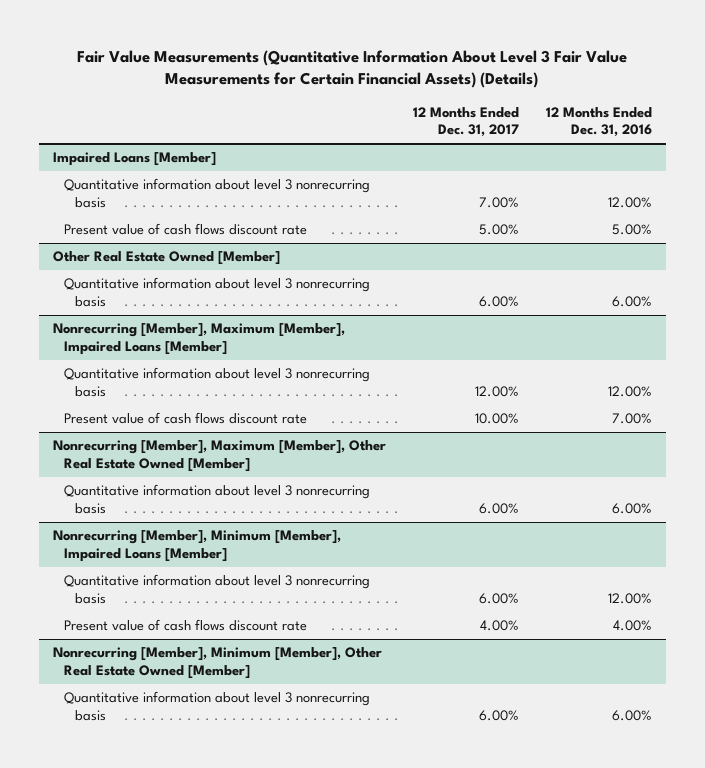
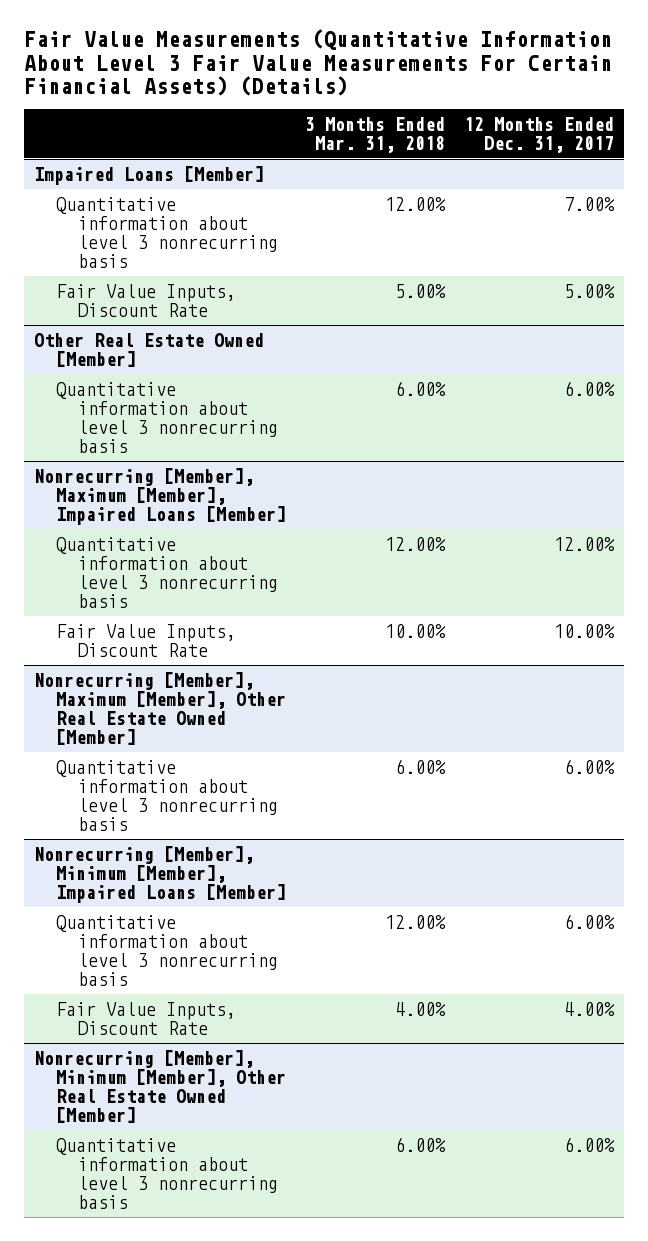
[77,49,628,89] Fair Value Measurements (Quantitative Information About Level 3 Fair Value Measurements for Certain Financial Assets) (Details) -> [23,29,612,96] Fair Value Measurements (Quantitative Information About Level 3 Fair Value Measurements For Certain Financial Assets) (Details)
[546,106,653,138] 12 Months Ended Dec. 31, 2016 -> none
none -> [305,116,446,153] 3 Months Ended Mar. 31, 2018
[63,223,307,236] Present value of cash flows discount rate -> [55,283,236,317] Fair Value Inputs, Discount Rate
[63,412,307,425] Present value of cash flows discount rate -> [55,623,236,657] Fair Value Inputs, Discount Rate
[63,619,307,632] Present value of cash flows discount rate -> [55,1001,236,1035] Fair Value Inputs, Discount Rate

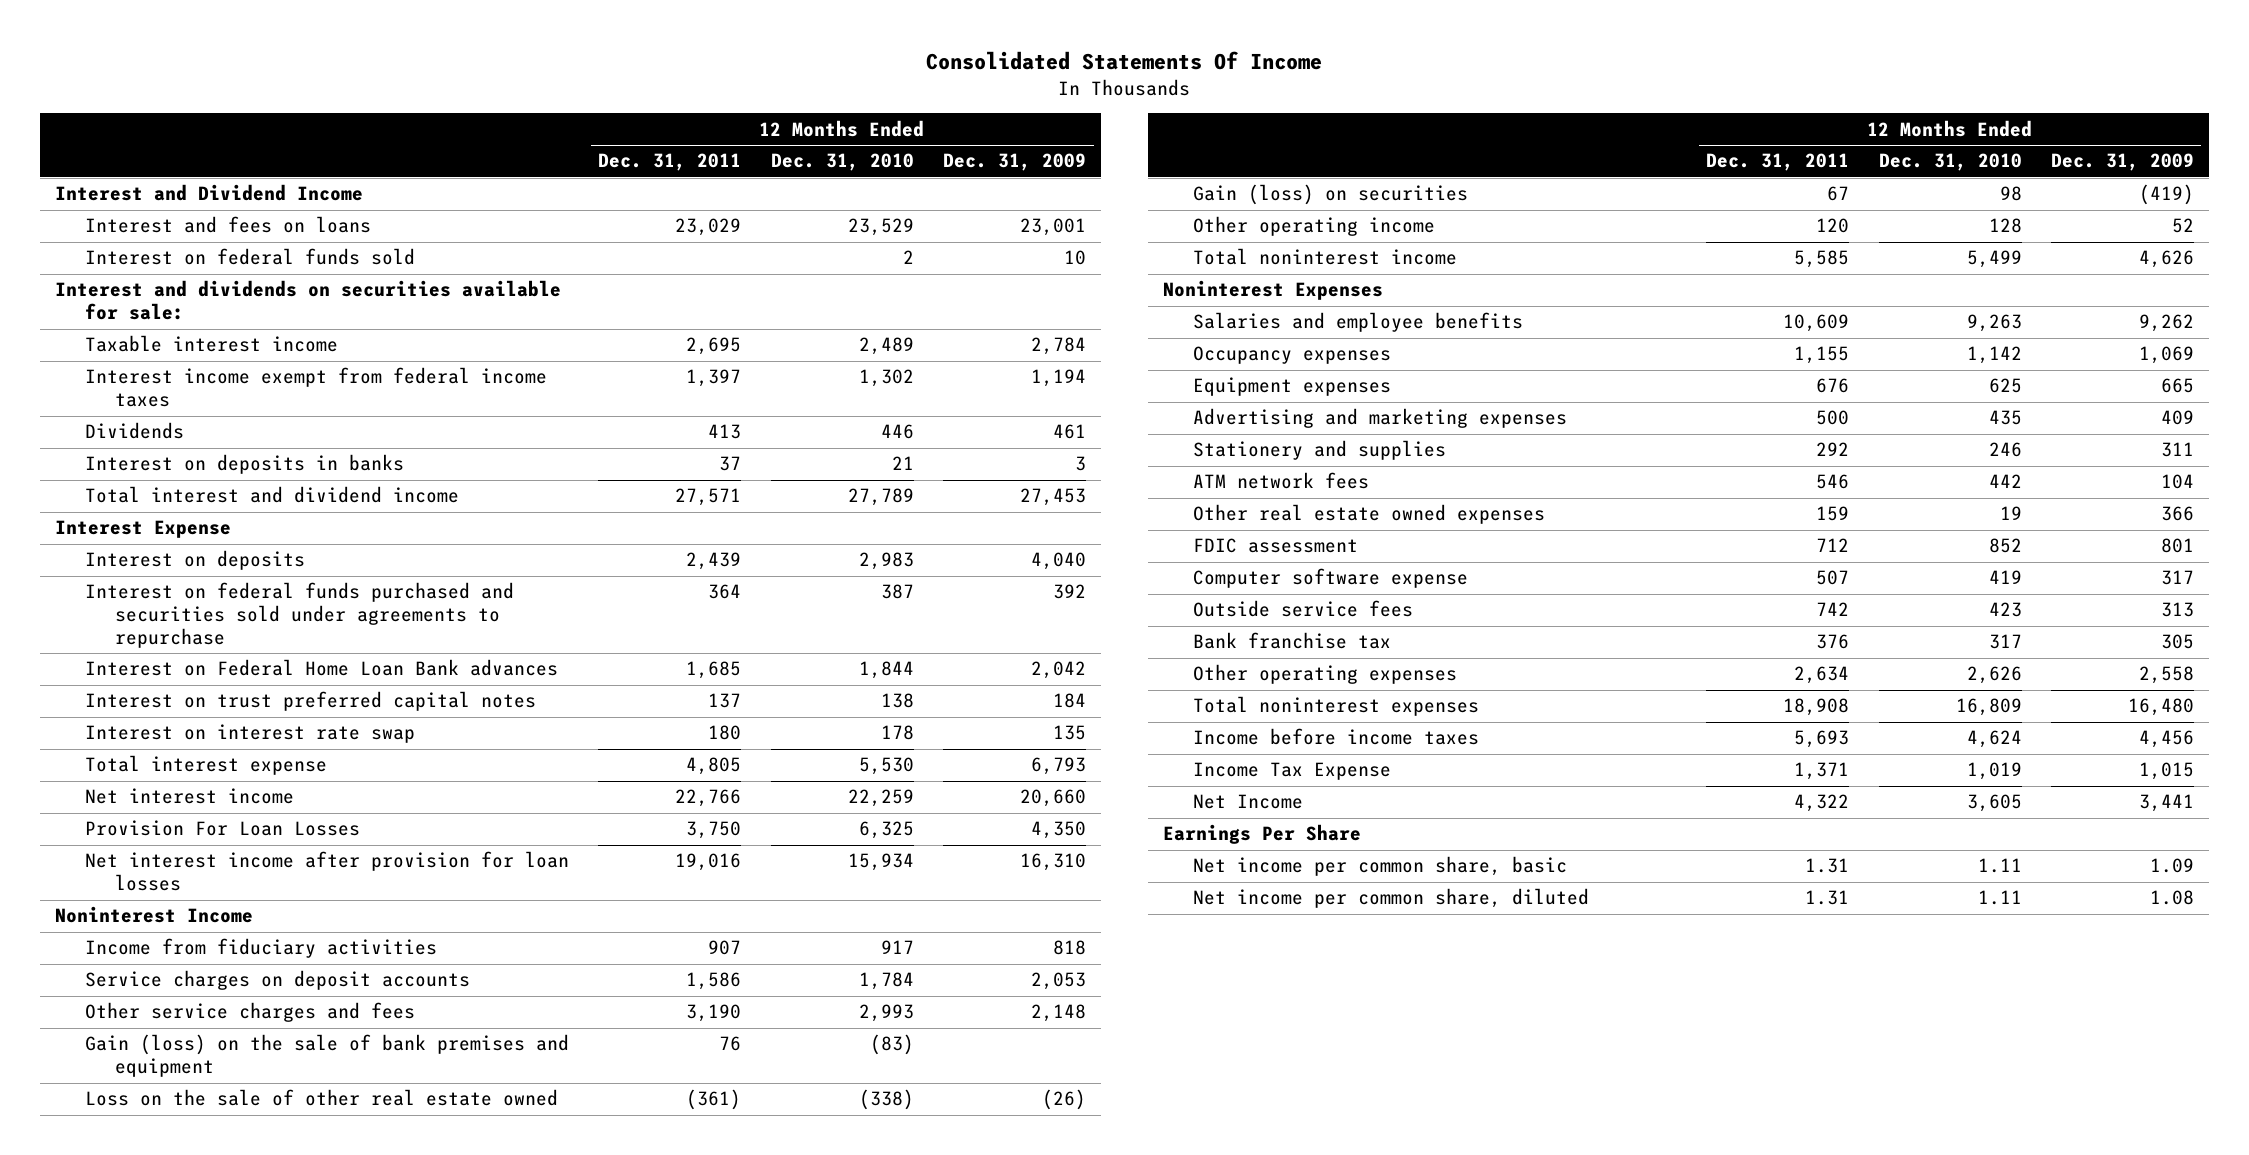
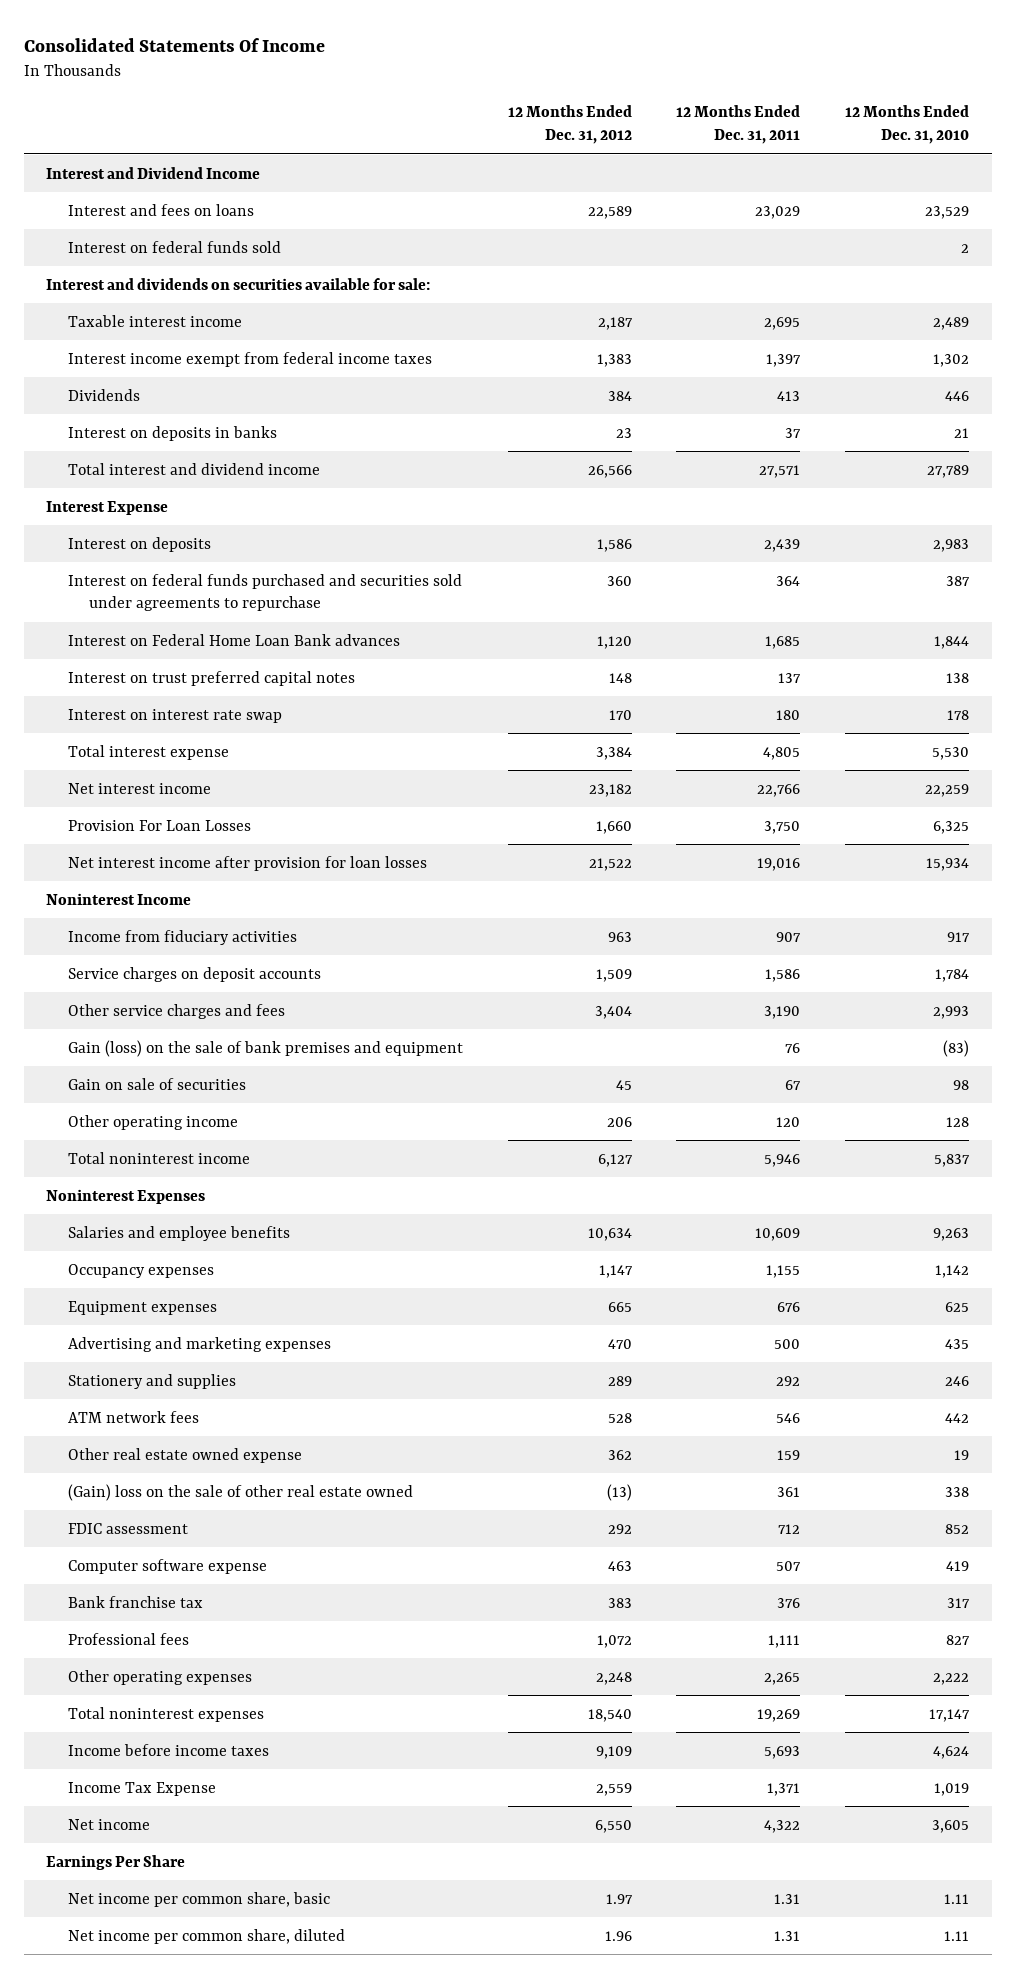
[943,153,1087,172] Dec. 31, 2009 -> none
none -> [507,105,632,145] 12 Months Ended Dec. 31, 2012
[84,1089,558,1107] Loss on the sale of other real estate owned -> none
[1192,184,1468,206] Gain (loss) on securities -> [67,1077,246,1090] Gain on sale of securities
[1794,250,1850,269] 5,585 -> [764,1153,801,1167] 5,946
[1966,250,2022,269] 5,499 -> [934,1153,971,1167] 5,837
[1192,504,1545,525] Other real estate owned expenses -> [67,1447,302,1463] Other real estate owned expense
none -> [67,1483,413,1501] (Gain) loss on the sale of other real estate owned
[1192,600,1413,618] Outside service fees -> none
none -> [67,1632,189,1645] Professional fees
[1794,666,1850,685] 2,634 -> [764,1671,801,1685] 2,265
[1966,666,2022,685] 2,626 -> [933,1672,970,1685] 2,222
[1783,698,1850,717] 18,908 -> [757,1708,801,1722] 19,269
[1955,698,2022,717] 16,809 -> [929,1708,971,1722] 17,147
[1192,794,1303,810] Net Income -> [67,1818,150,1830] Net income

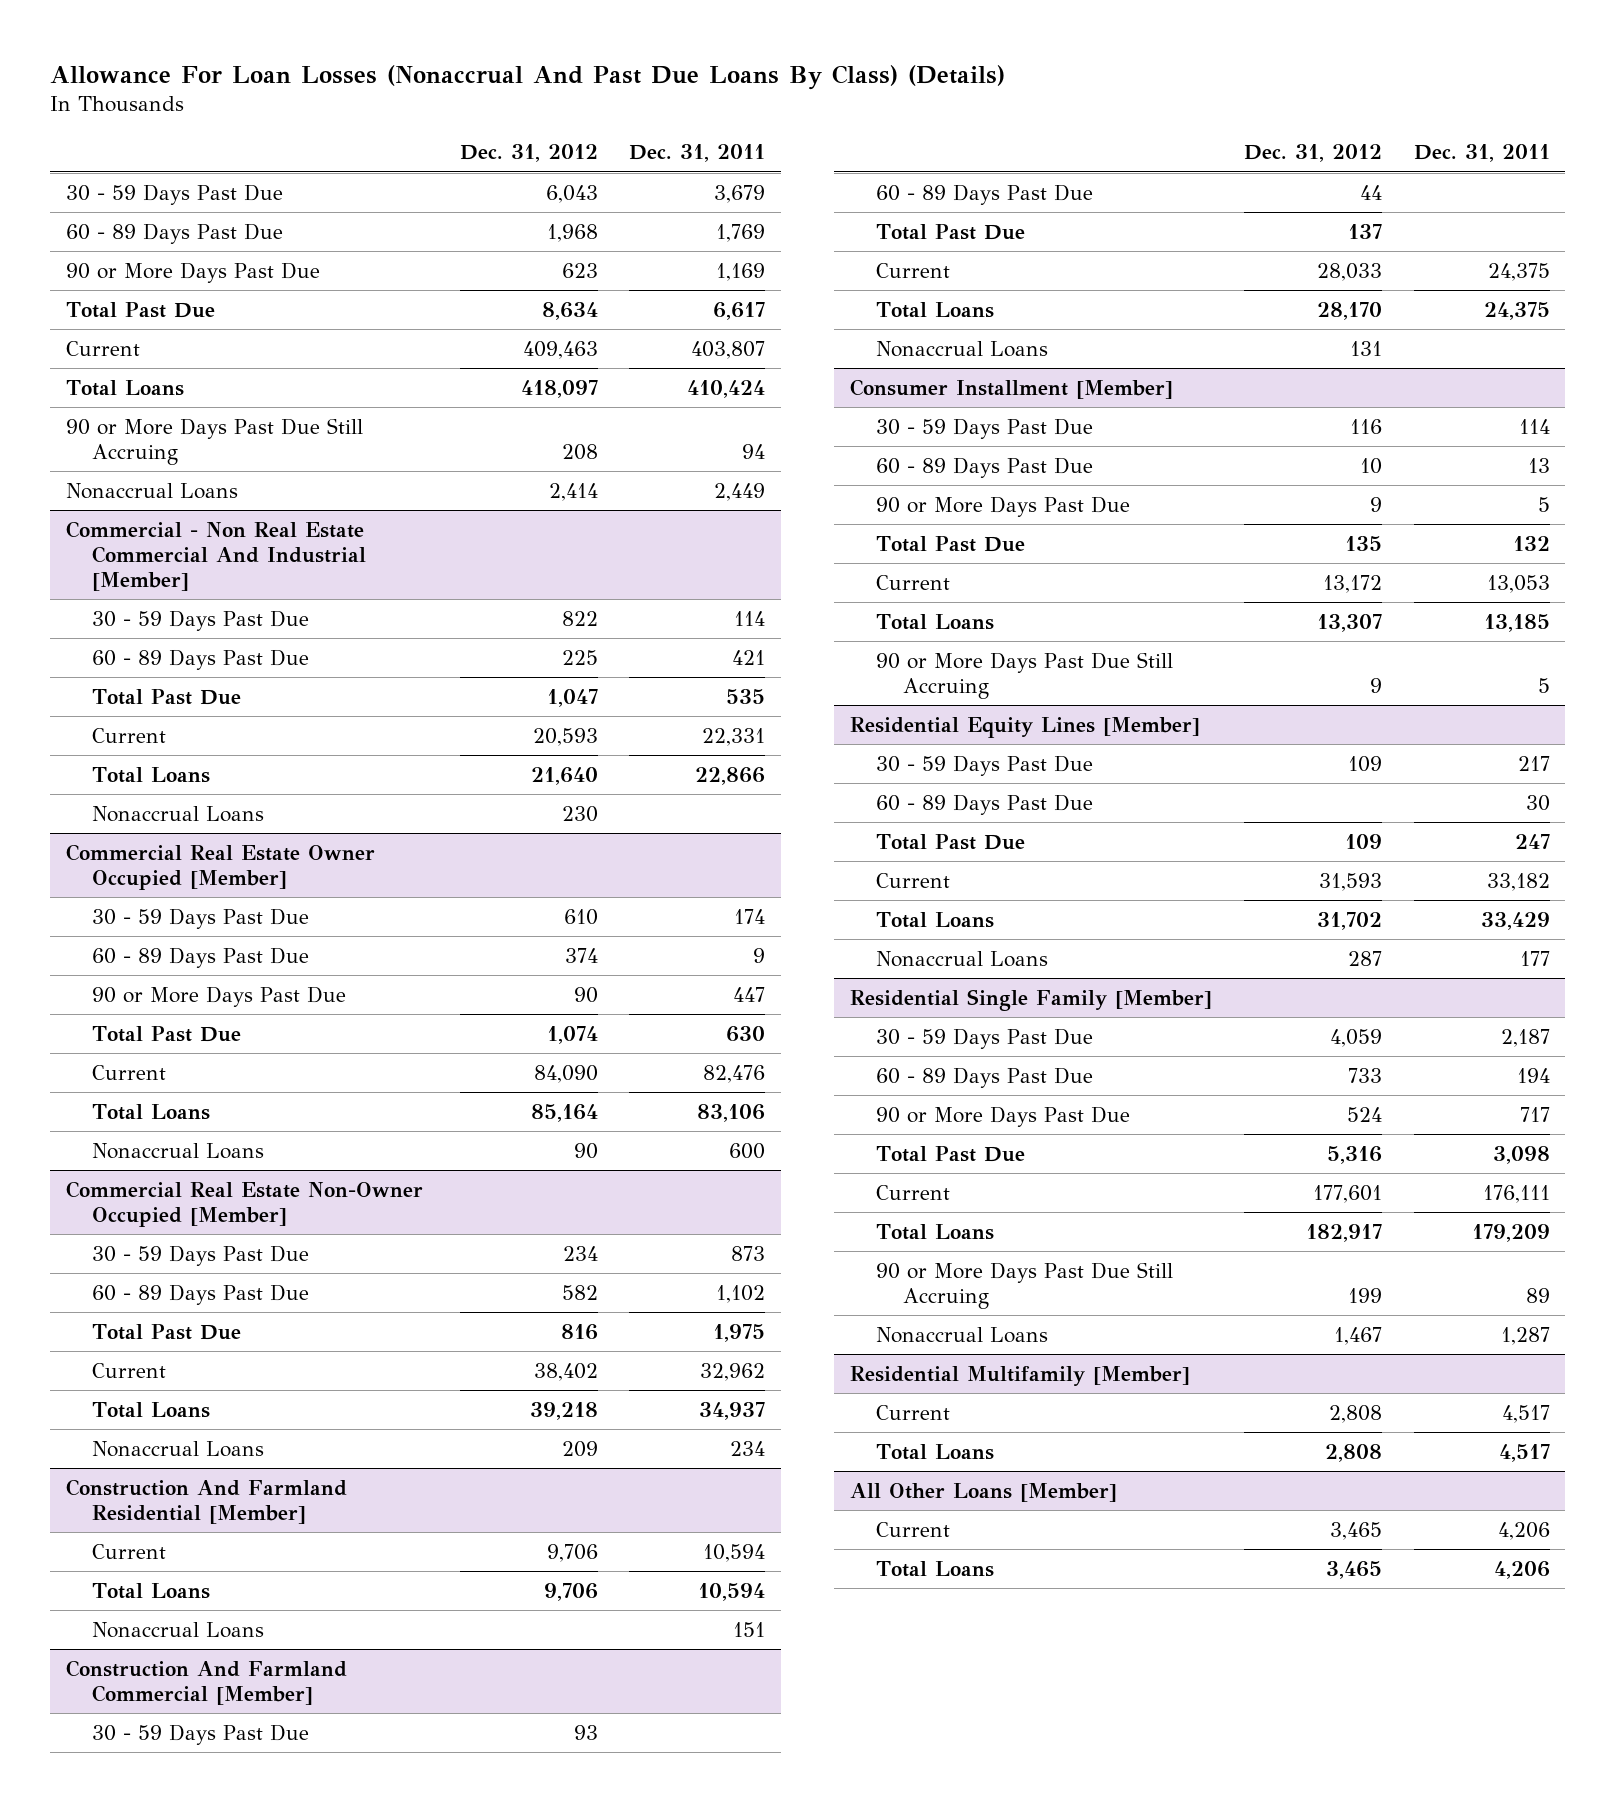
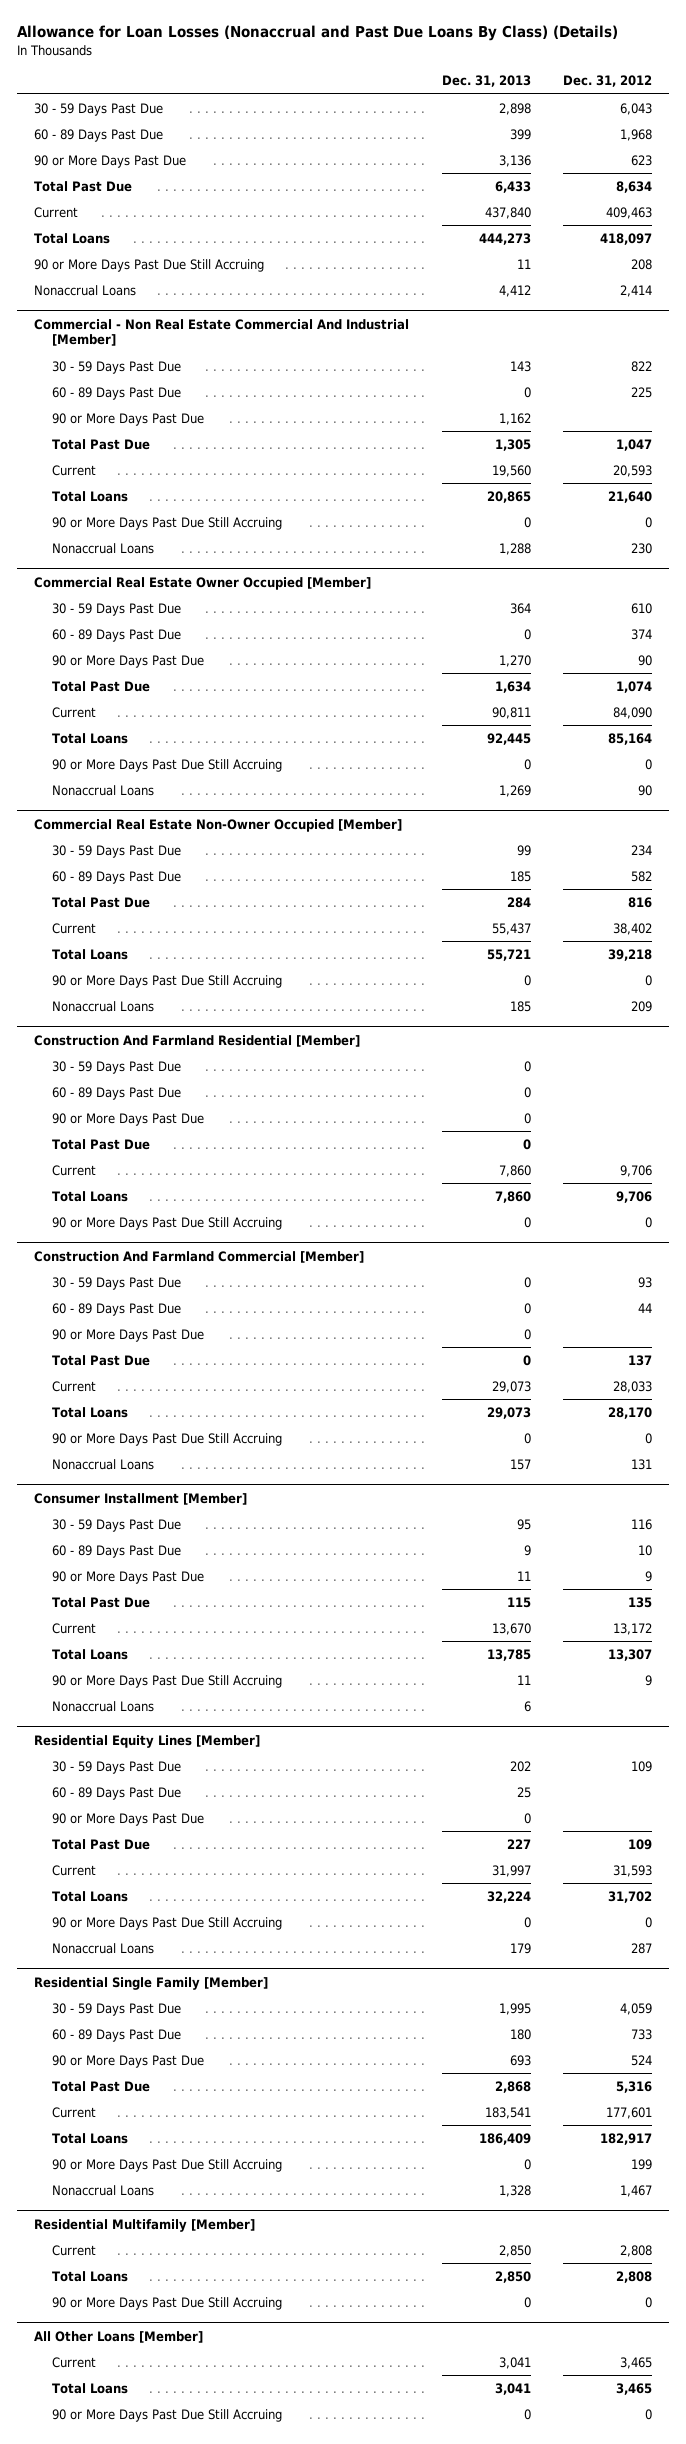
[50,64,1006,90] Allowance For Loan Losses (Nonaccrual And Past Due Loans By Class) (Details) -> [17,25,619,42] Allowance for Loan Losses (Nonaccrual and Past Due Loans By Class) (Details)
[629,144,766,163] Dec. 31, 2011 -> none
none -> [441,75,531,88] Dec. 31, 2013
none -> [52,412,205,426] 90 or More Days Past Due
none -> [52,516,283,530] 90 or More Days Past Due Still Accruing
none -> [52,758,283,772] 90 or More Days Past Due Still Accruing
none -> [52,974,283,988] 90 or More Days Past Due Still Accruing
none -> [52,1060,182,1074] 30 - 59 Days Past Due
none -> [52,1086,182,1100] 60 - 89 Days Past Due
none -> [52,1112,205,1126] 90 or More Days Past Due
none -> [52,1138,151,1150] Total Past Due
[92,1621,265,1638] Nonaccrual Loans -> none
none -> [52,1216,283,1230] 90 or More Days Past Due Still Accruing
none -> [52,1328,205,1342] 90 or More Days Past Due
none -> [52,1432,283,1446] 90 or More Days Past Due Still Accruing
none -> [52,1700,155,1712] Nonaccrual Loans
none -> [52,1812,205,1826] 90 or More Days Past Due
none -> [52,1916,283,1930] 90 or More Days Past Due Still Accruing
none -> [52,2296,283,2310] 90 or More Days Past Due Still Accruing
none -> [52,2408,283,2422] 90 or More Days Past Due Still Accruing

